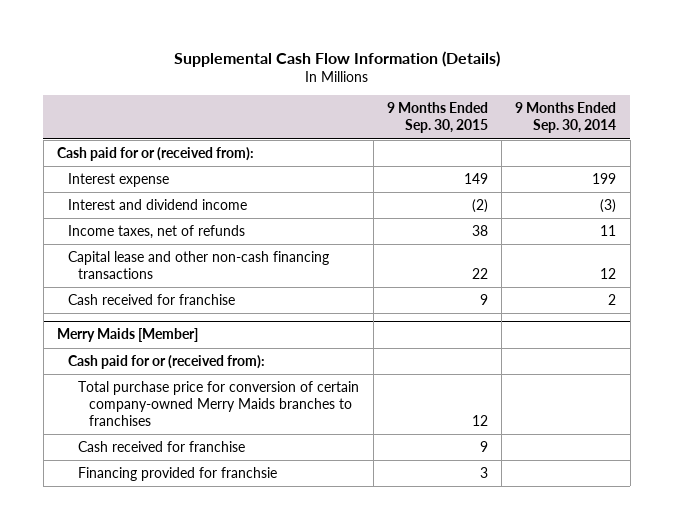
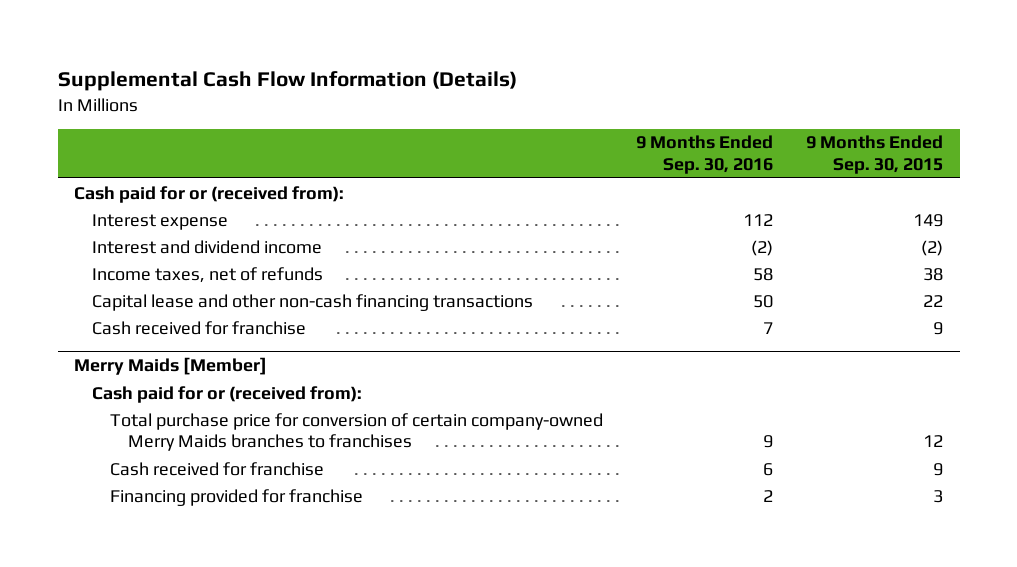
[515,102,617,134] 9 Months Ended Sep. 30, 2014 -> none
none -> [636,135,774,174] 9 Months Ended Sep. 30, 2016
[78,466,278,481] Financing provided for franchsie -> [110,488,364,506] Financing provided for franchise

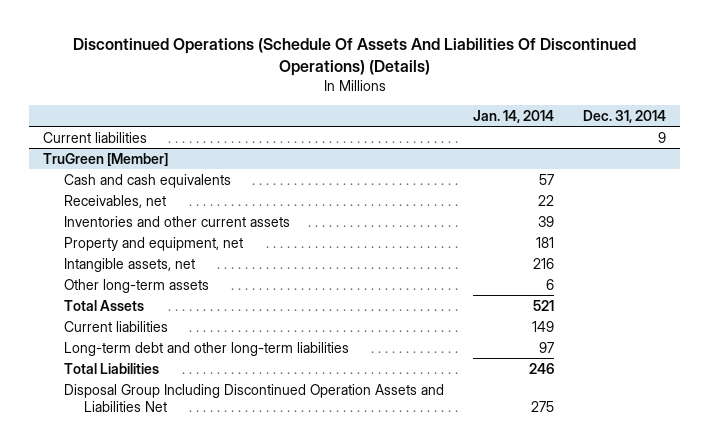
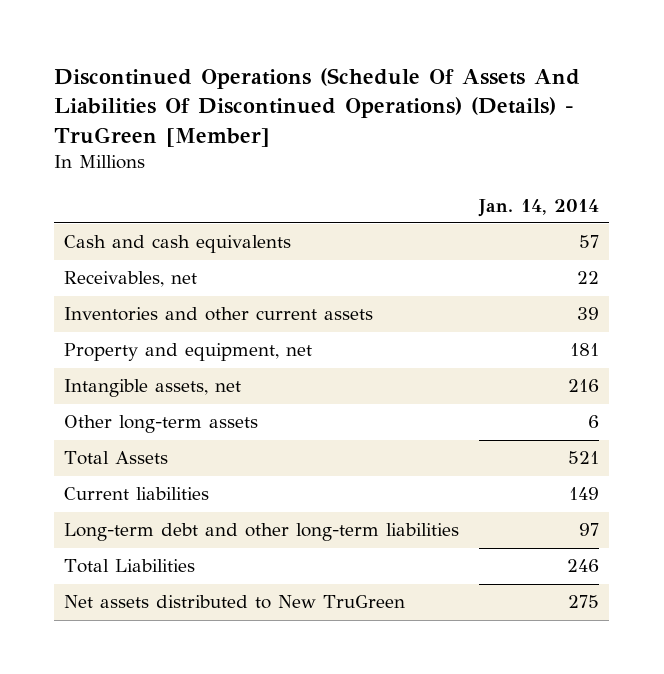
[72,38,636,77] Discontinued Operations (Schedule Of Assets And Liabilities Of Discontinued Operations) (Details) -> [54,67,581,147] Discontinued Operations (Schedule Of Assets And Liabilities Of Discontinued Operations) (Details) - TruGreen [Member]
[582,110,666,124] Dec. 31, 2014 -> none
[43,131,148,143] Current liabilities -> none
[43,152,169,166] TruGreen [Member] -> none
[63,383,444,413] Disposal Group Including Discontinued Operation Assets and Liabilities Net -> [64,595,406,610] Net assets distributed to New TruGreen

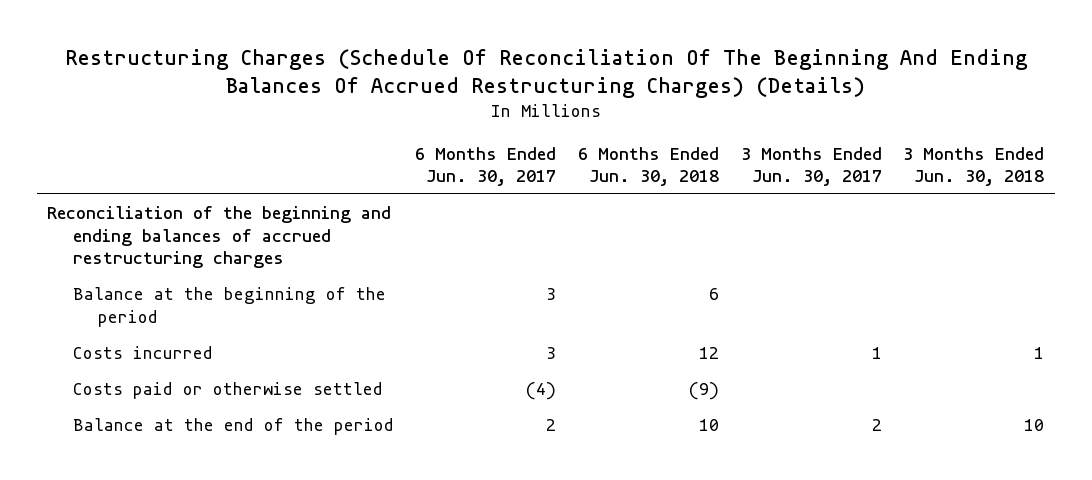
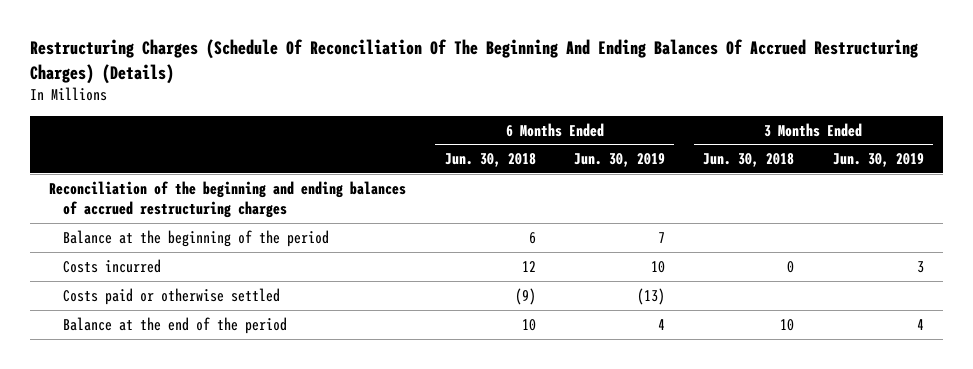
[415,146,557,187] 6 Months Ended Jun. 30, 2017 -> none
[740,146,882,187] 3 Months Ended Jun. 30, 2017 -> none
none -> [573,153,665,168] Jun. 30, 2019
none -> [832,153,924,168] Jun. 30, 2019
[1034,347,1045,360] 1 -> [787,260,795,273] 0

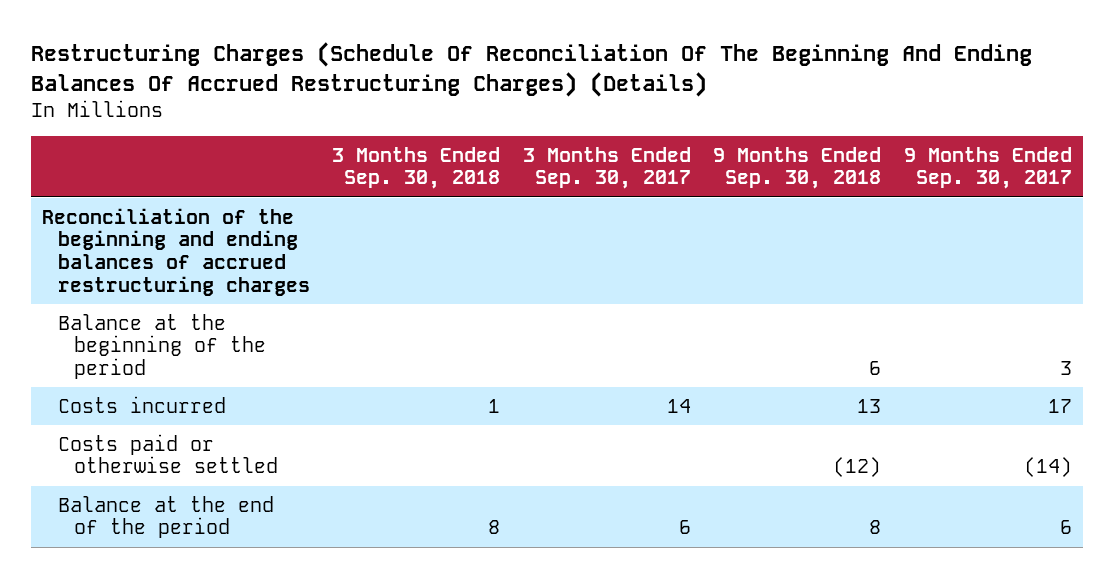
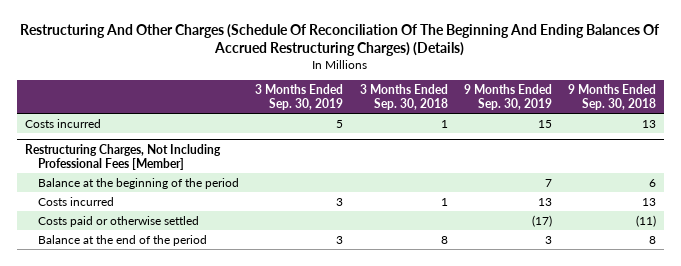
[30,41,1032,97] Restructuring Charges (Schedule Of Reconciliation Of The Beginning And Ending Balances Of Accrued Restructuring Charges) (Details) -> [20,23,660,56] Restructuring And Other Charges (Schedule Of Reconciliation Of The Beginning And Ending Balances Of Accrued Restructuring Charges) (Details)
[522,146,691,190] 3 Months Ended Sep. 30, 2017 -> none
[903,146,1072,190] 9 Months Ended Sep. 30, 2017 -> none
none -> [255,83,344,110] 3 Months Ended Sep. 30, 2019
none -> [463,83,552,110] 9 Months Ended Sep. 30, 2019
[41,207,311,296] Reconciliation of the beginning and ending balances of accrued restructuring charges -> none
none -> [24,118,101,128] Costs incurred
none -> [24,143,221,170] Restructuring Charges, Not Including Professional Fees [Member]
[833,457,882,478] (12) -> [635,214,656,227] (11)

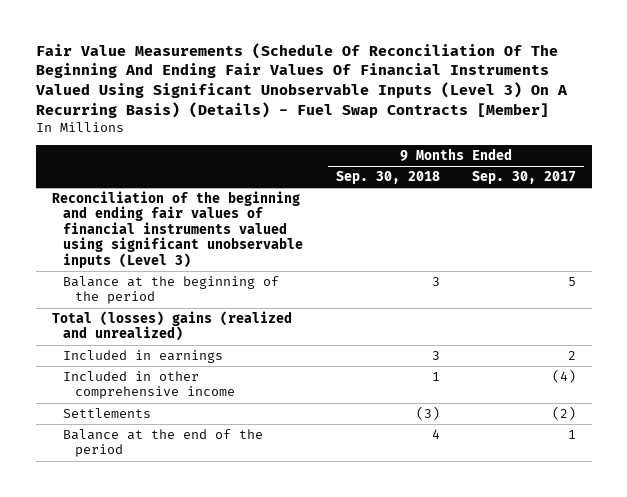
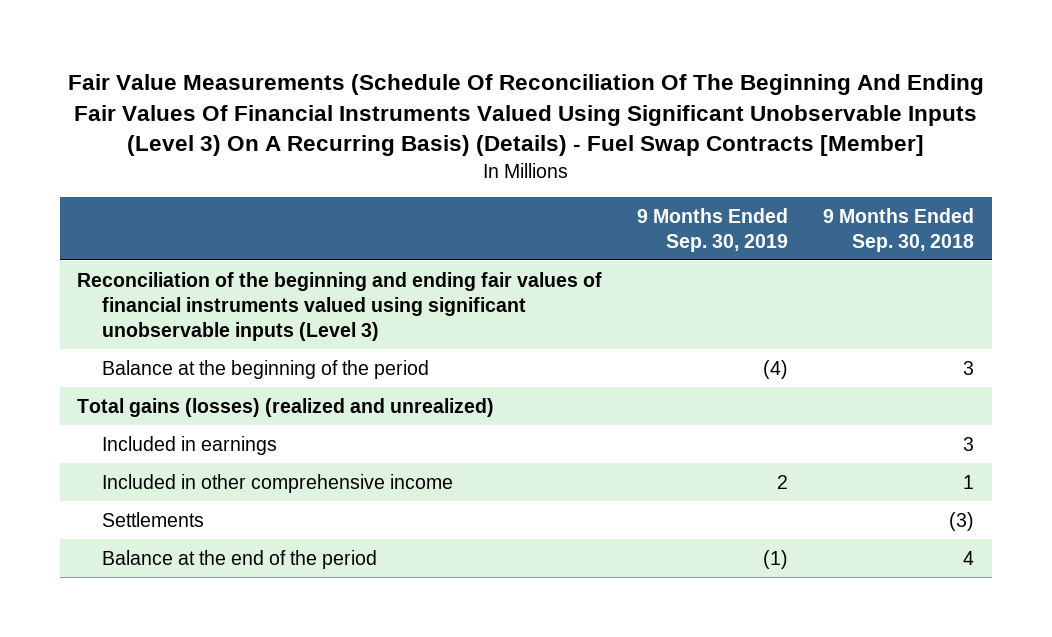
[471,171,576,185] Sep. 30, 2017 -> none
none -> [637,208,789,252] 9 Months Ended Sep. 30, 2019
[51,311,292,342] Total (losses) gains (realized and unrealized) -> [77,397,495,417] Total gains (losses) (realized and unrealized)

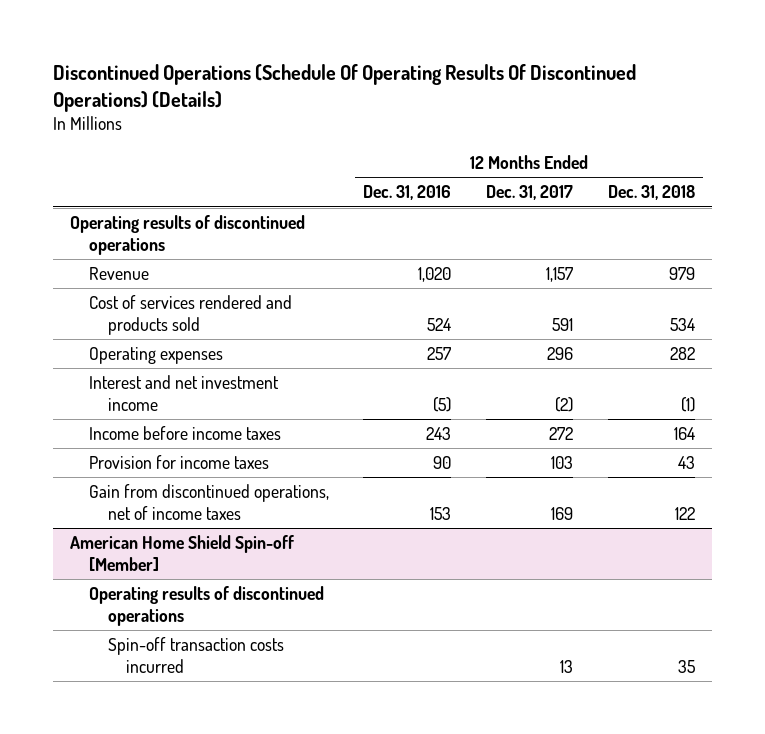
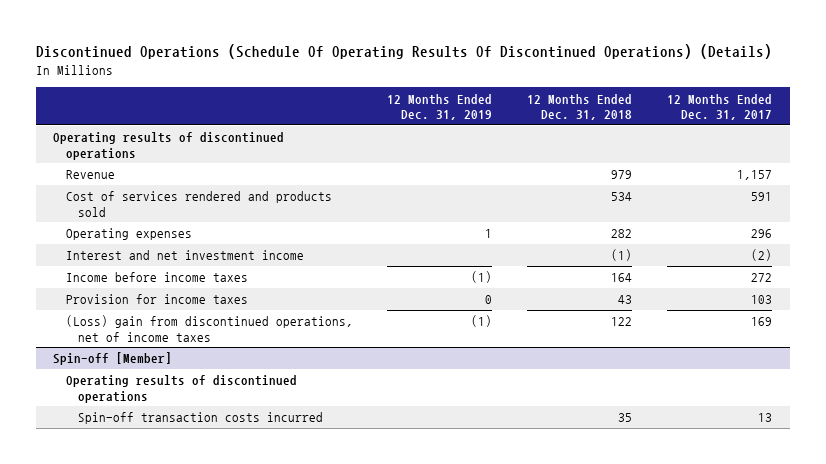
[363,185,452,201] Dec. 31, 2016 -> none
none -> [387,93,493,121] 12 Months Ended Dec. 31, 2019
[88,484,329,520] Gain from discontinued operations, net of income taxes -> [65,315,353,342] (Loss) gain from discontinued operations, net of income taxes
[70,535,295,571] American Home Shield Spin-off [Member] -> [53,352,173,366] Spin-off [Member]

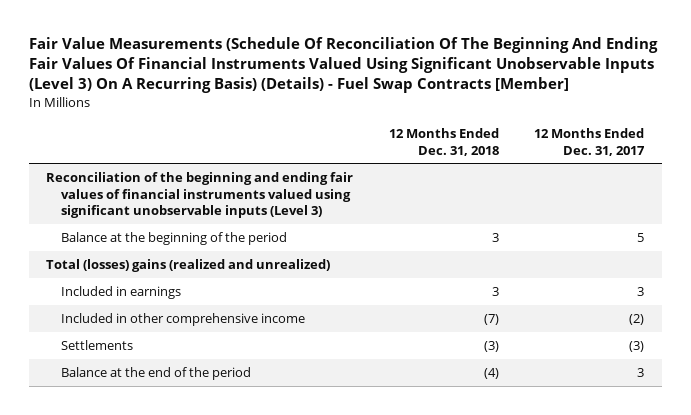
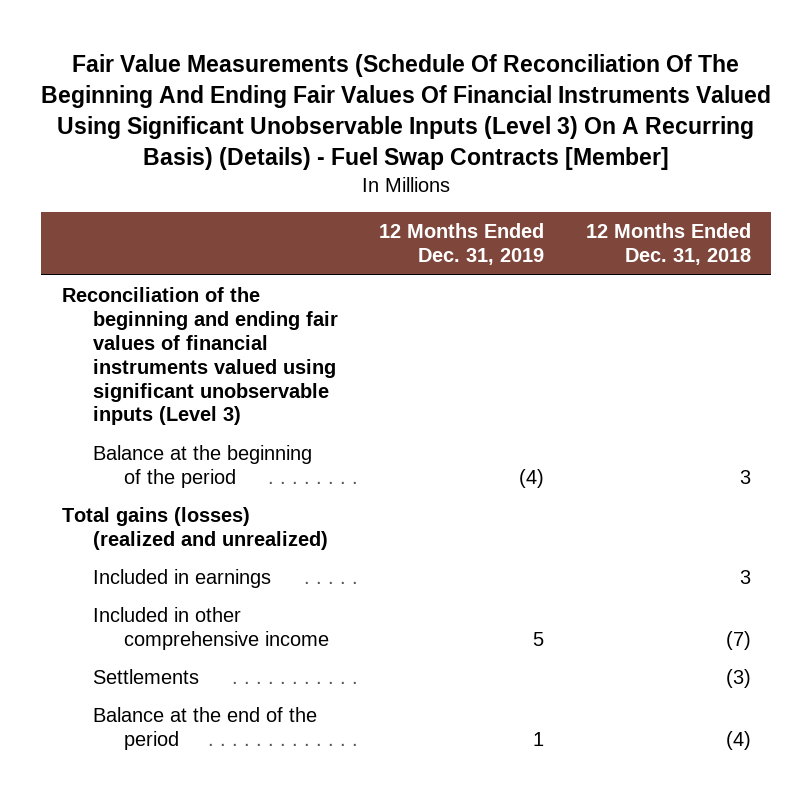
[534,128,646,156] 12 Months Ended Dec. 31, 2017 -> none
none -> [379,223,545,266] 12 Months Ended Dec. 31, 2019
[46,258,331,272] Total (losses) gains (realized and unrealized) -> [61,507,328,550] Total gains (losses) (realized and unrealized)

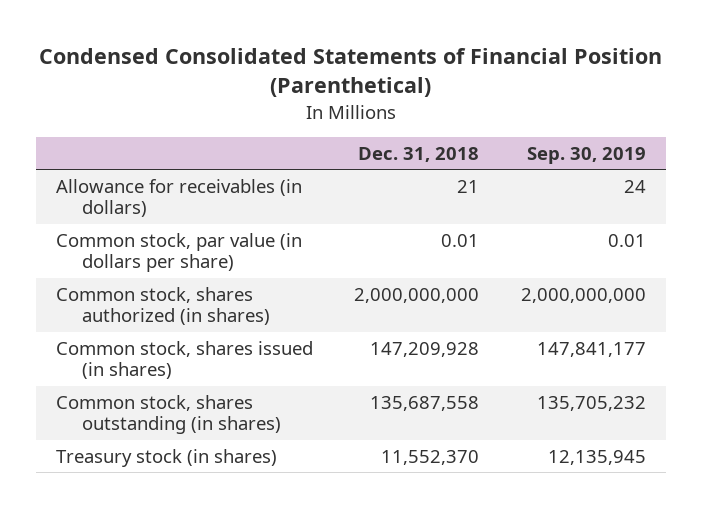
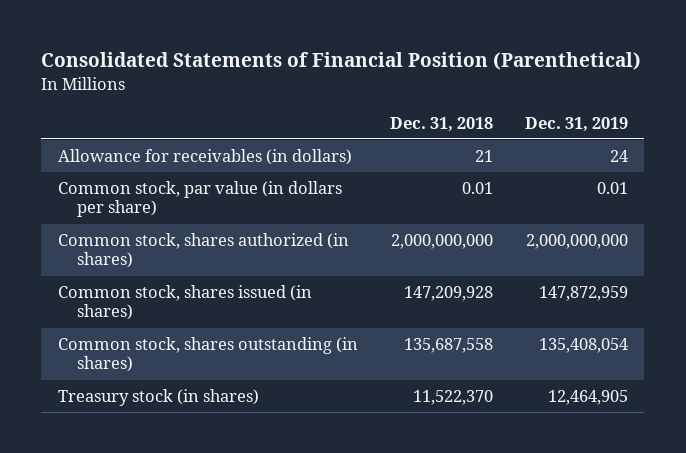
[38,48,662,98] Condensed Consolidated Statements of Financial Position (Parenthetical) -> [41,52,642,71] Consolidated Statements of Financial Position (Parenthetical)
[526,147,646,165] Sep. 30, 2019 -> none
none -> [525,116,629,132] Dec. 31, 2019
[381,449,480,465] 11,552,370 -> [412,390,493,406] 11,522,370

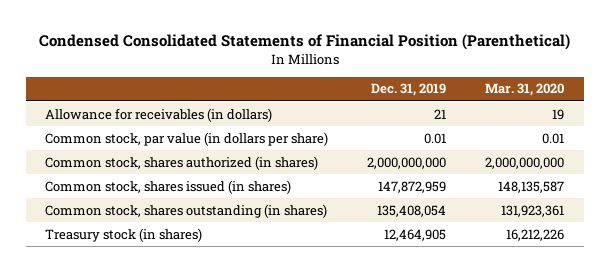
[41,52,642,71] Consolidated Statements of Financial Position (Parenthetical) -> [38,34,570,51] Condensed Consolidated Statements of Financial Position (Parenthetical)
[389,116,493,132] Dec. 31, 2018 -> none
none -> [485,83,565,97] Mar. 31, 2020
[610,150,629,163] 24 -> [434,108,447,119] 21

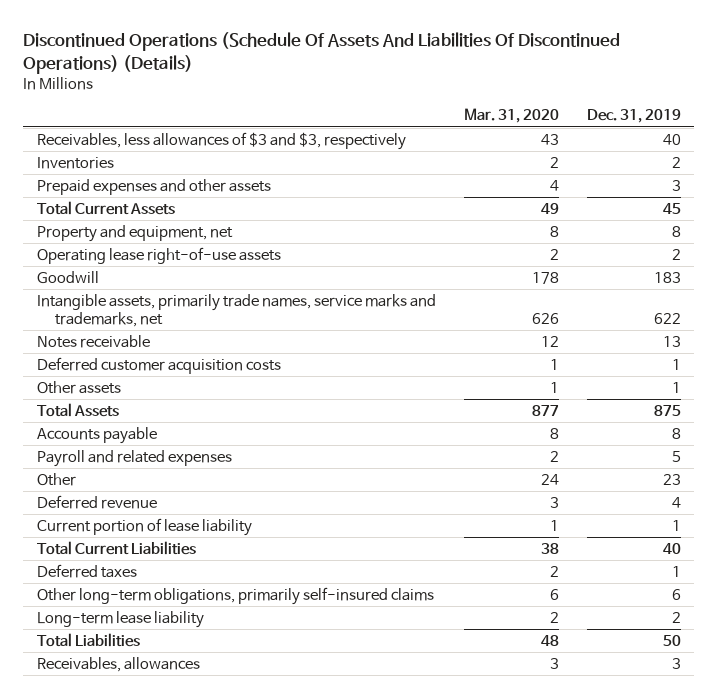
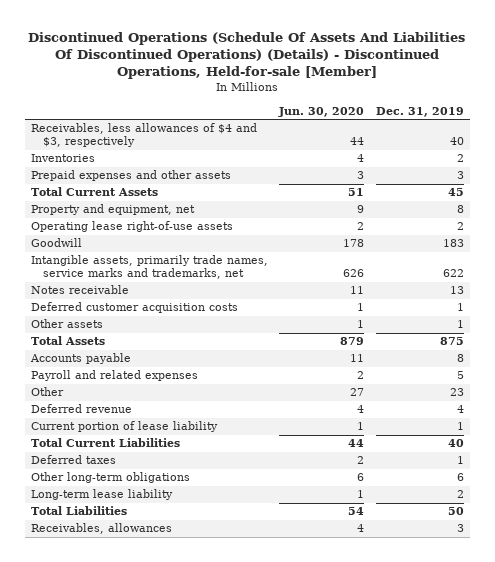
[22,31,620,74] Discontinued Operations (Schedule Of Assets And Liabilities Of Discontinued Operations) (Details) -> [28,32,466,80] Discontinued Operations (Schedule Of Assets And Liabilities Of Discontinued Operations) (Details) - Discontinued Operations, Held-for-sale [Member]
[463,108,559,124] Mar. 31, 2020 -> none
none -> [278,106,365,117] Jun. 30, 2020
[36,131,406,150] Receivables, less allowances of $3 and $3, respectively -> [30,123,257,148] Receivables, less allowances of $4 and $3, respectively
[36,586,434,605] Other long-term obligations, primarily self-insured claims -> [30,472,190,484] Other long-term obligations

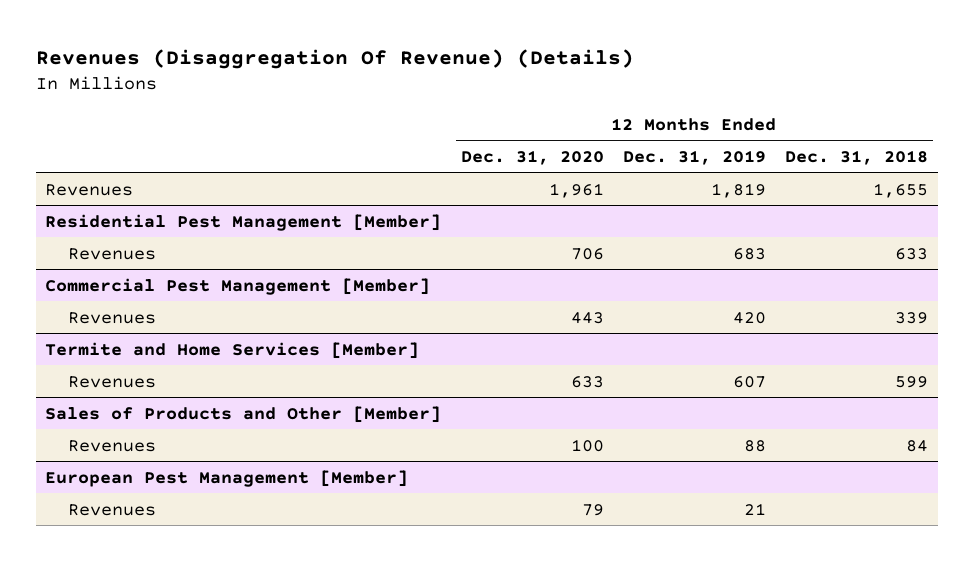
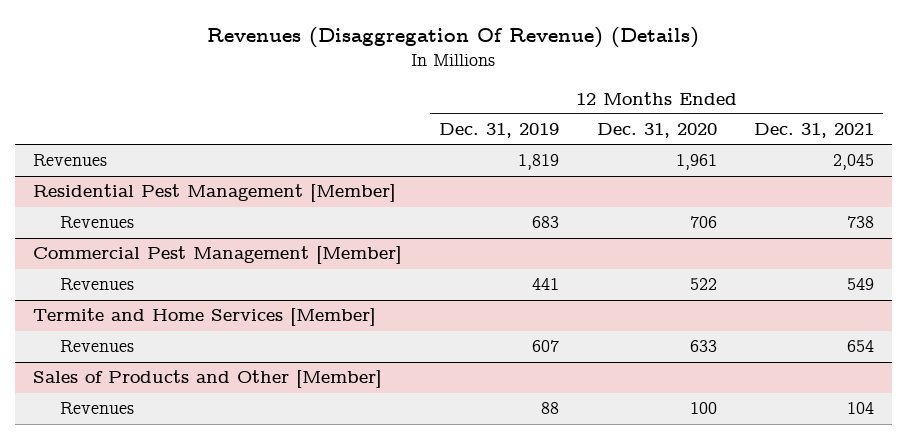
[785,149,929,165] Dec. 31, 2018 -> none
none -> [753,123,874,139] Dec. 31, 2021
[570,311,604,324] 443 -> [689,278,717,291] 522
[732,311,766,324] 420 -> [532,278,560,291] 441
[45,469,409,487] European Pest Management [Member] -> none
[67,503,156,516] Revenues -> none

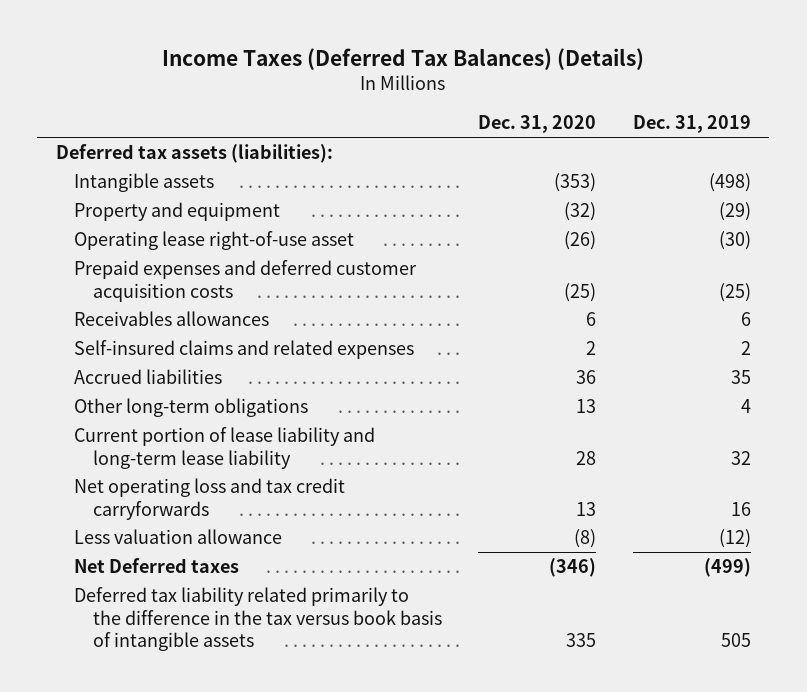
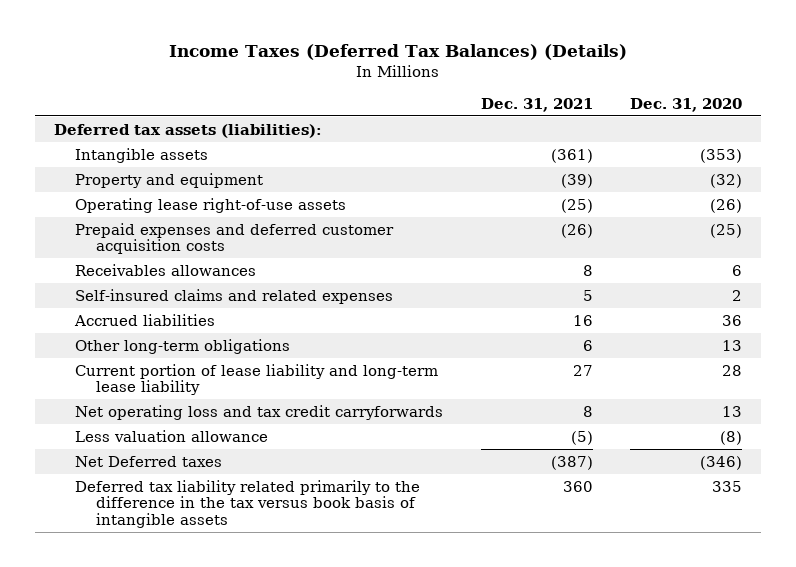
[632,115,751,134] Dec. 31, 2019 -> none
none -> [480,97,593,112] Dec. 31, 2021
[74,231,355,251] Operating lease right-of-use asset -> [75,197,347,213] Operating lease right-of-use assets

